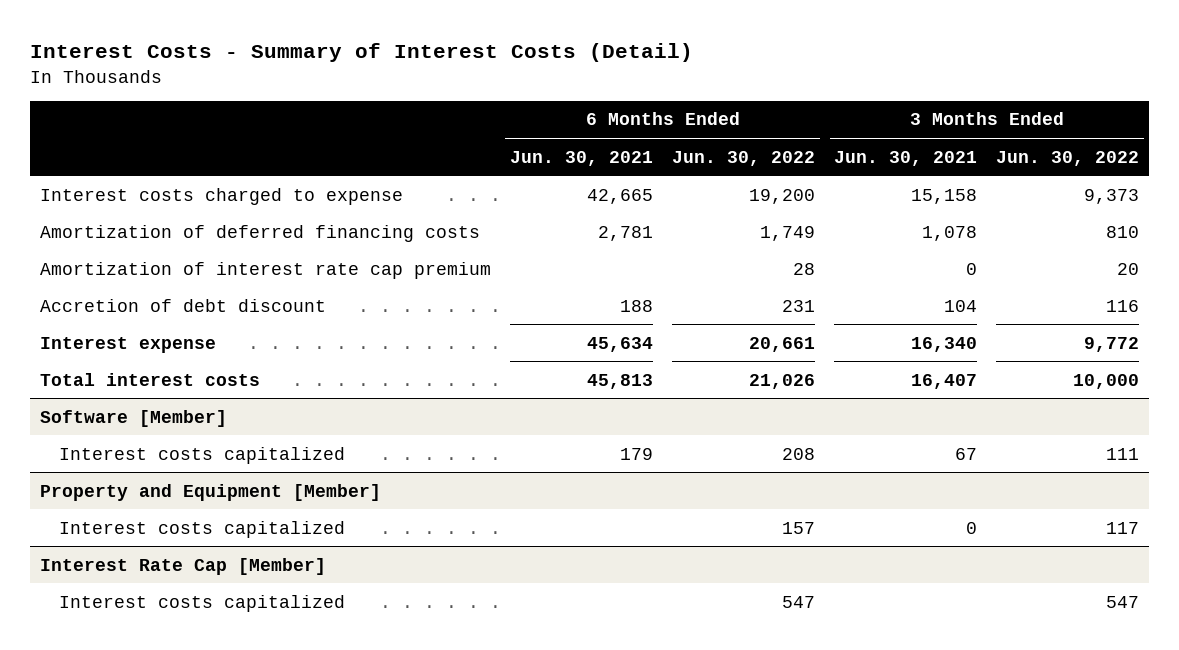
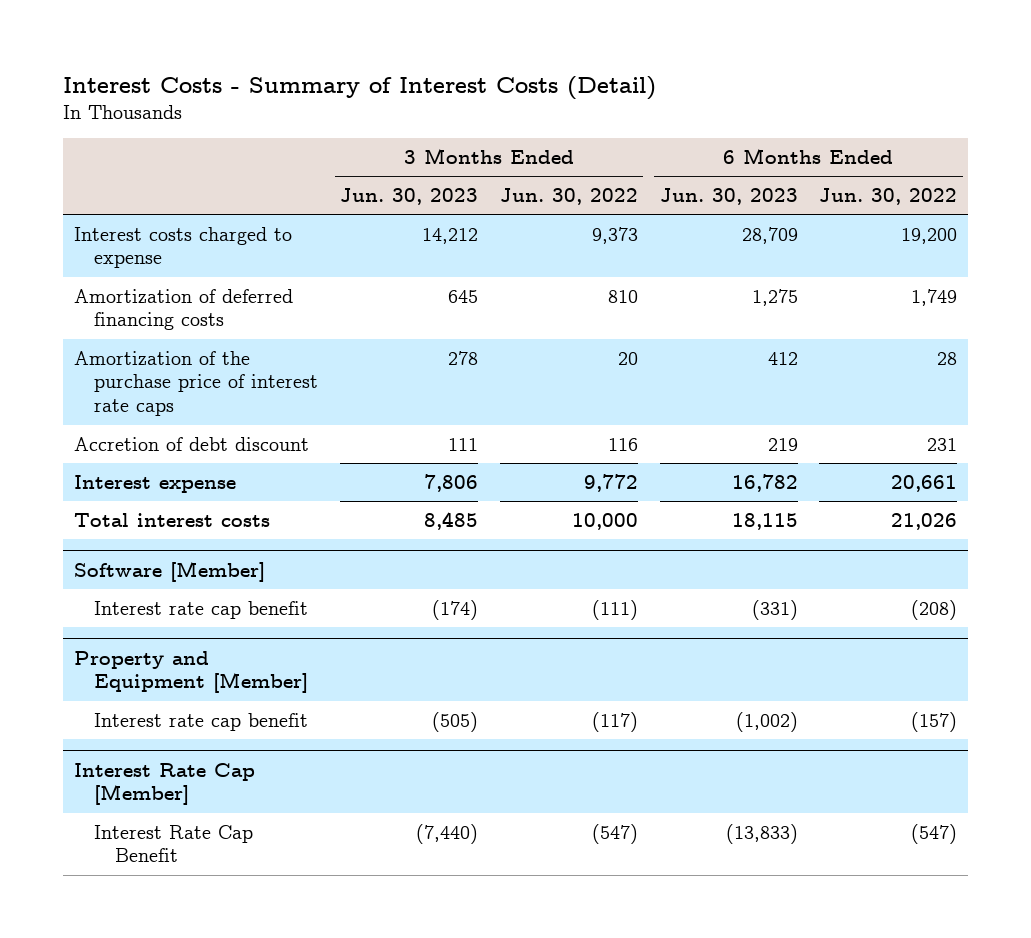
[510,150,654,166] Jun. 30, 2021 -> none
[834,150,978,166] Jun. 30, 2021 -> none
none -> [340,187,479,205] Jun. 30, 2023
none -> [659,187,798,205] Jun. 30, 2023
[39,261,491,279] Amortization of interest rate cap premium -> [73,350,319,417] Amortization of the purchase price of interest rate caps
[59,446,346,464] Interest costs capitalized -> none
none -> [94,600,309,619] Interest rate cap benefit
[59,520,346,538] Interest costs capitalized -> none
none -> [94,712,309,731] Interest rate cap benefit
[59,594,346,612] Interest costs capitalized -> none
none -> [94,824,254,863] Interest Rate Cap Benefit

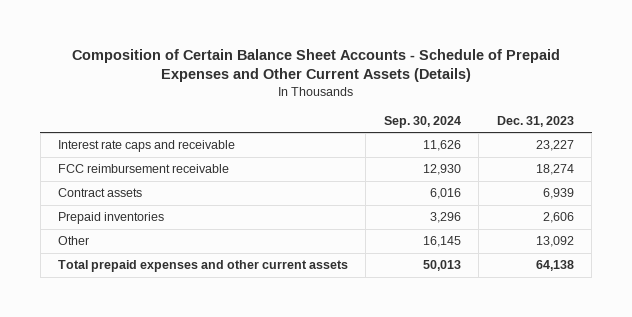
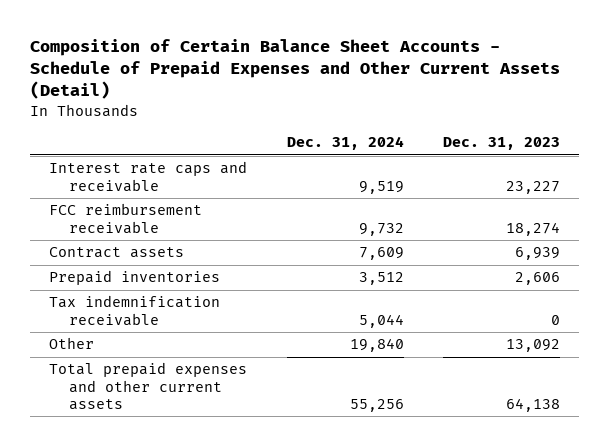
[71,48,560,83] Composition of Certain Balance Sheet Accounts - Schedule of Prepaid Expenses and Other Current Assets (Details) -> [29,38,560,100] Composition of Certain Balance Sheet Accounts - Schedule of Prepaid Expenses and Other Current Assets (Detail)
[383,115,461,128] Sep. 30, 2024 -> none
none -> [286,136,404,151] Dec. 31, 2024
none -> [49,295,221,326] Tax indemnification receivable

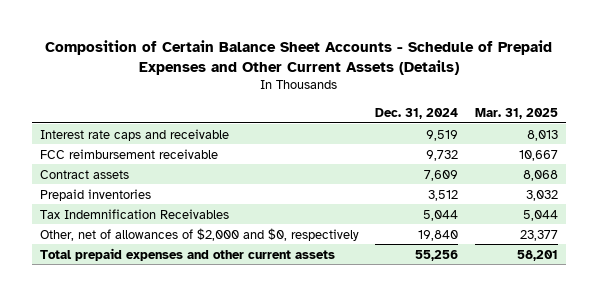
[29,38,560,100] Composition of Certain Balance Sheet Accounts - Schedule of Prepaid Expenses and Other Current Assets (Detail) -> [44,39,552,76] Composition of Certain Balance Sheet Accounts - Schedule of Prepaid Expenses and Other Current Assets (Details)
[442,137,560,151] Dec. 31, 2023 -> none
none -> [474,107,558,119] Mar. 31, 2025
[49,295,221,326] Tax indemnification receivable -> [39,208,229,219] Tax Indemnification Receivables
[49,337,95,350] Other -> [39,227,359,241] Other, net of allowances of $2,000 and $0, respectively

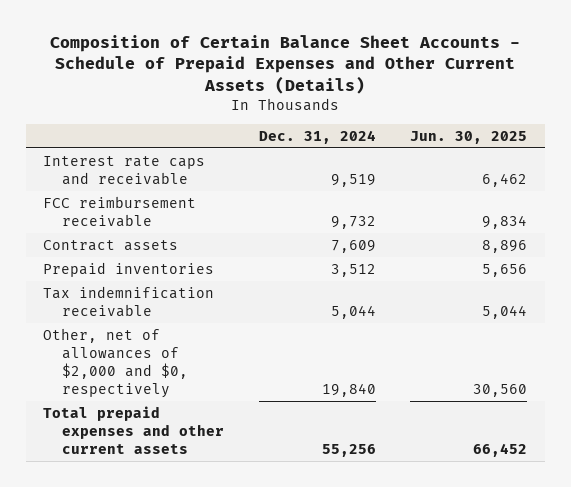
[474,107,558,119] Mar. 31, 2025 -> none
none -> [410,130,528,144] Jun. 30, 2025
[39,208,229,219] Tax Indemnification Receivables -> [43,285,215,317] Tax indemnification receivable

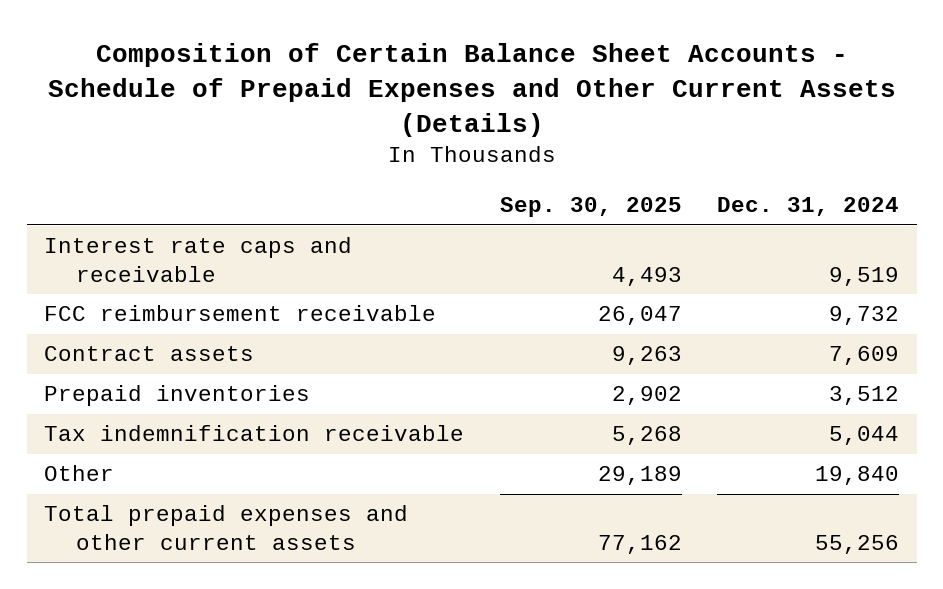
[410,130,528,144] Jun. 30, 2025 -> none
none -> [499,197,682,218] Sep. 30, 2025
[43,327,188,398] Other, net of allowances of $2,000 and $0, respectively -> [44,465,115,482] Other

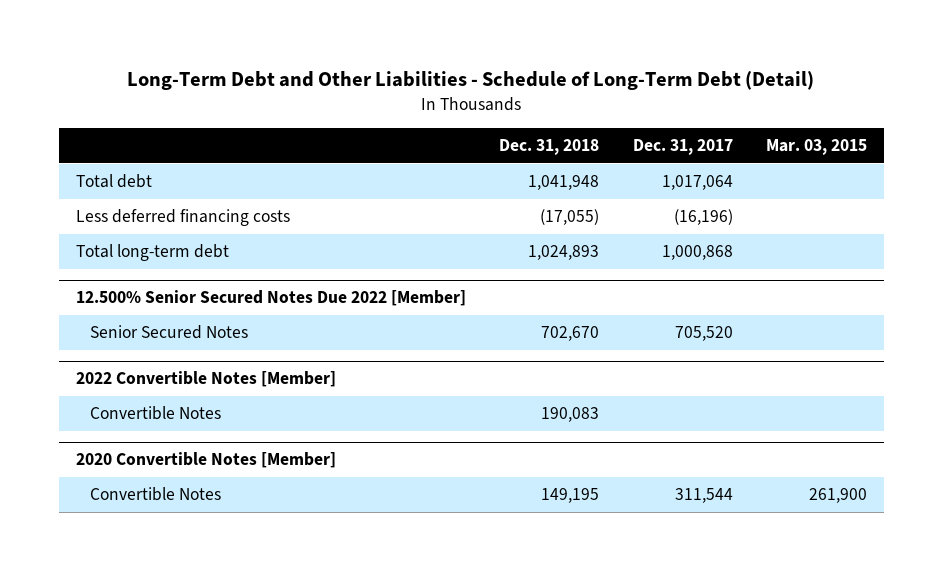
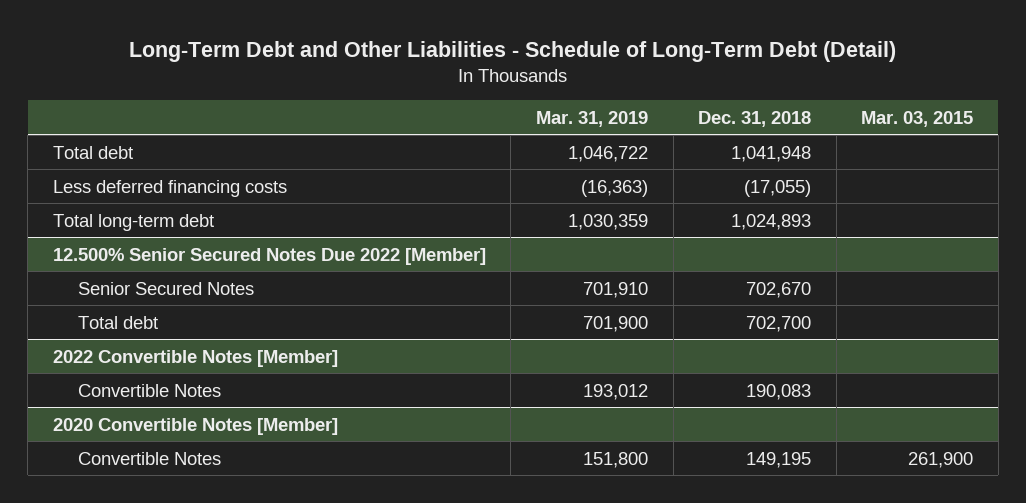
[632,139,733,156] Dec. 31, 2017 -> none
none -> [535,110,648,127] Mar. 31, 2019
none -> [77,315,158,329] Total debt

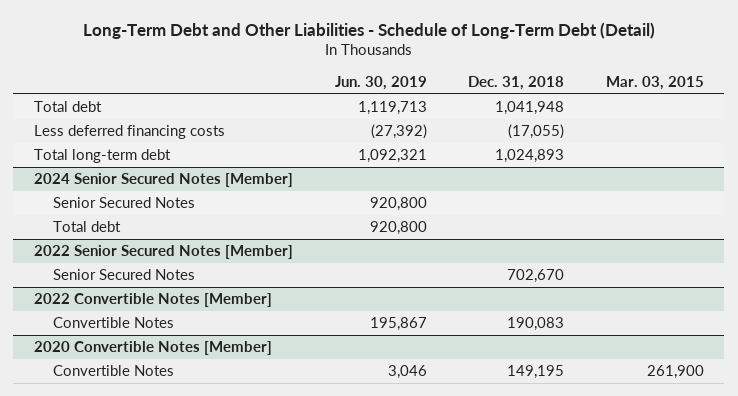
[535,110,648,127] Mar. 31, 2019 -> none
none -> [334,76,427,91] Jun. 30, 2019
none -> [34,173,294,188] 2024 Senior Secured Notes [Member]
none -> [52,197,195,209] Senior Secured Notes
none -> [52,221,121,233] Total debt
[52,247,486,265] 12.500% Senior Secured Notes Due 2022 [Member] -> [34,245,294,260] 2022 Senior Secured Notes [Member]
[77,315,158,329] Total debt -> none

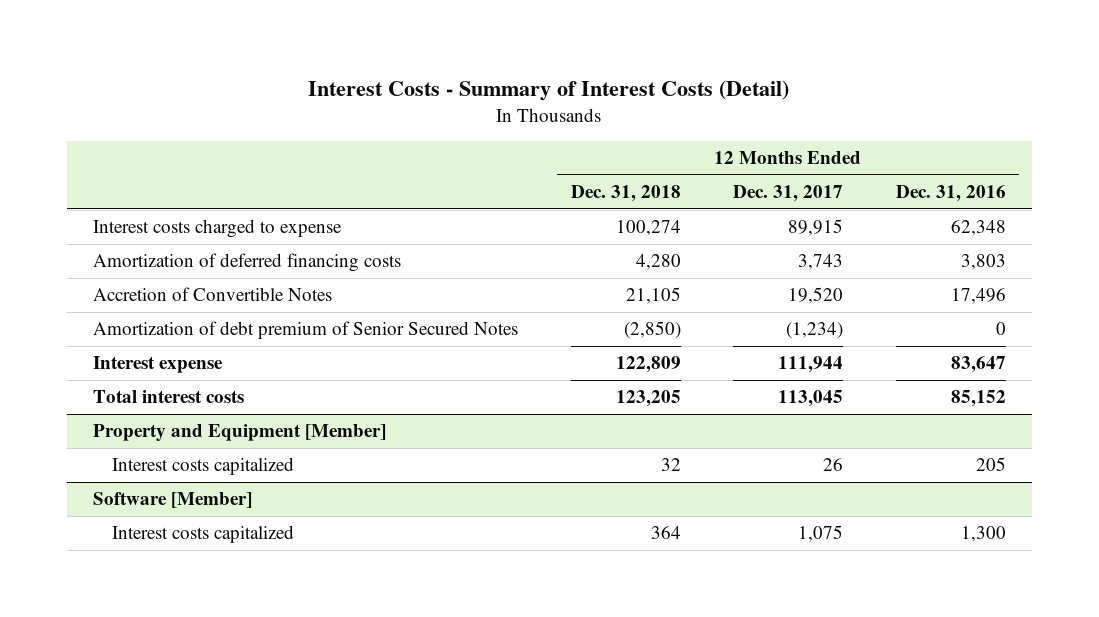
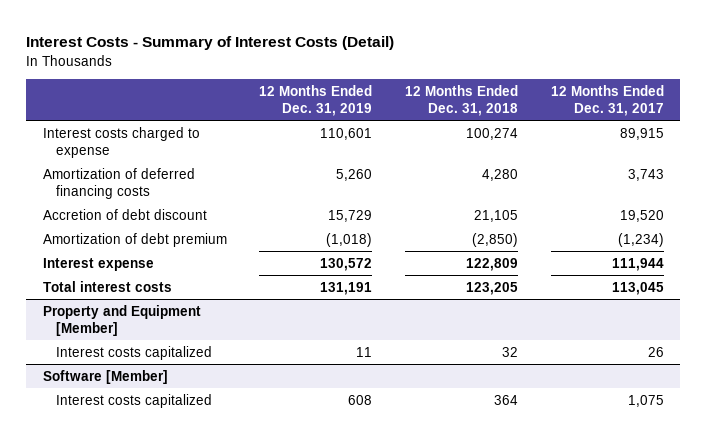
[895,185,1006,203] Dec. 31, 2016 -> none
none -> [259,84,373,116] 12 Months Ended Dec. 31, 2019
[92,287,332,302] Accretion of Convertible Notes -> [42,208,207,220] Accretion of debt discount
[92,321,518,340] Amortization of debt premium of Senior Secured Notes -> [42,232,227,247] Amortization of debt premium

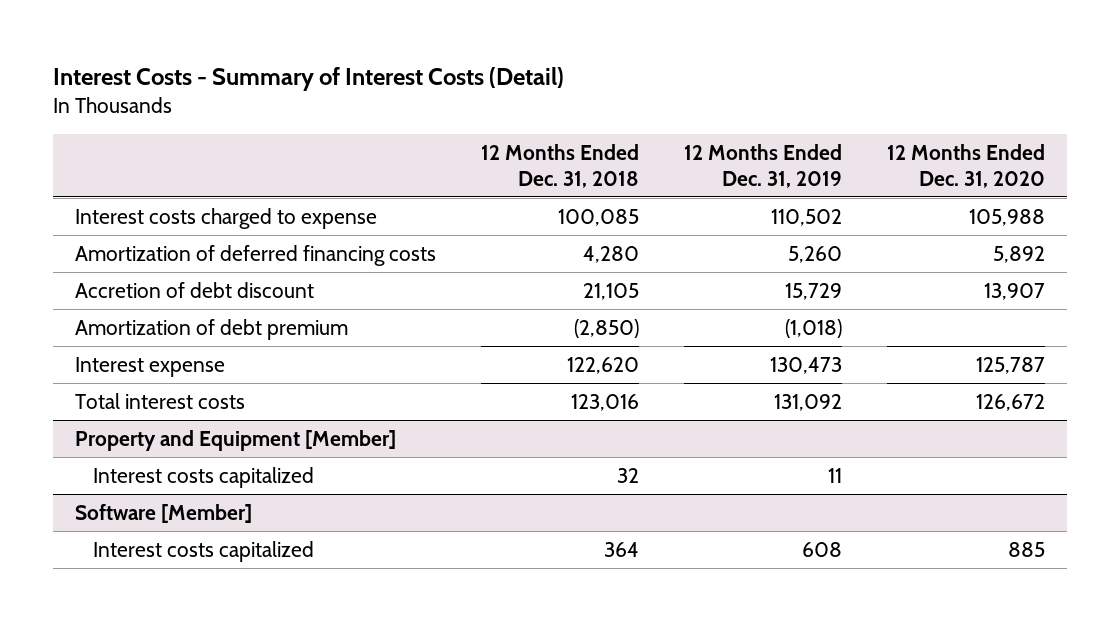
[550,84,664,116] 12 Months Ended Dec. 31, 2017 -> none
none -> [886,144,1045,188] 12 Months Ended Dec. 31, 2020
[320,127,373,140] 110,601 -> [770,208,842,226] 110,502
[466,127,519,140] 100,274 -> [557,208,639,226] 100,085
[320,257,373,271] 130,572 -> [769,356,842,374] 130,473
[466,257,519,271] 122,809 -> [566,356,639,374] 122,620
[320,281,373,295] 131,191 -> [773,393,842,411] 131,092
[466,281,519,295] 123,205 -> [570,393,639,411] 123,016

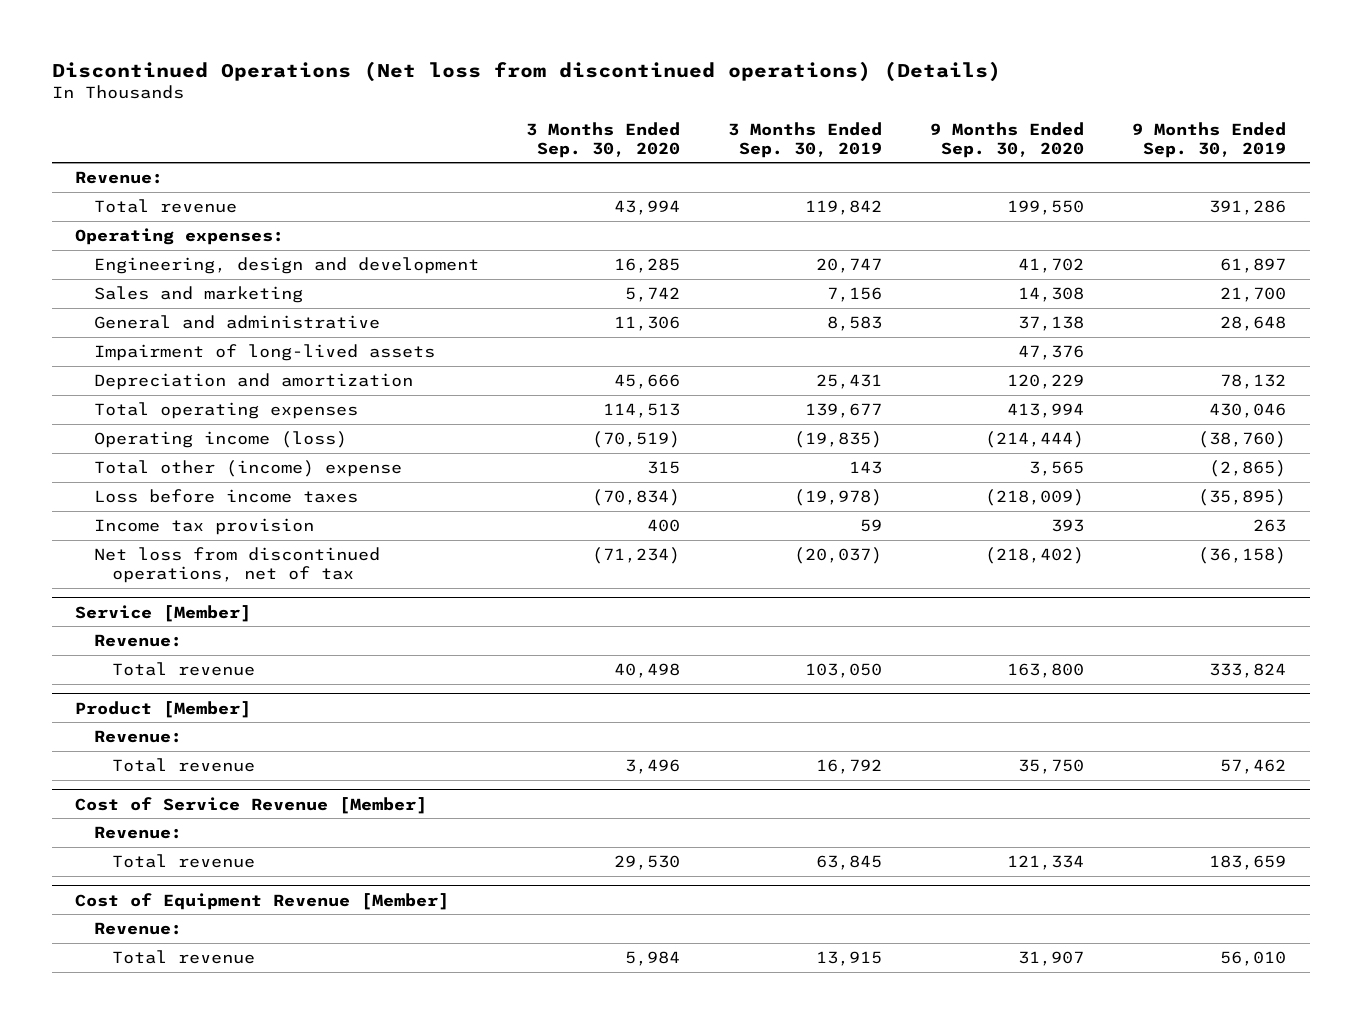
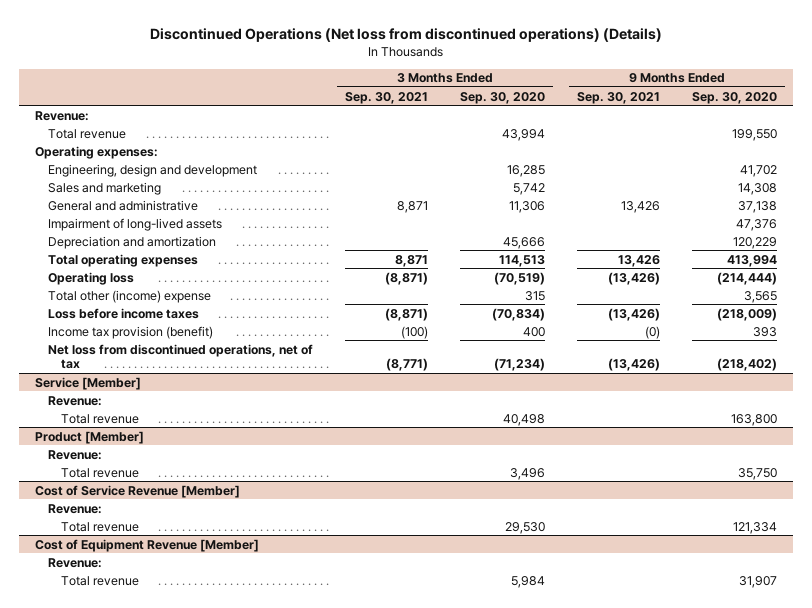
[728,121,883,158] 3 Months Ended Sep. 30, 2019 -> none
[1131,121,1286,158] 9 Months Ended Sep. 30, 2019 -> none
none -> [345,91,429,104] Sep. 30, 2021
none -> [577,91,661,104] Sep. 30, 2021
[93,430,347,448] Operating income (loss) -> [48,271,135,285] Operating loss
[93,517,314,535] Income tax provision -> [48,325,214,339] Income tax provision (benefit)

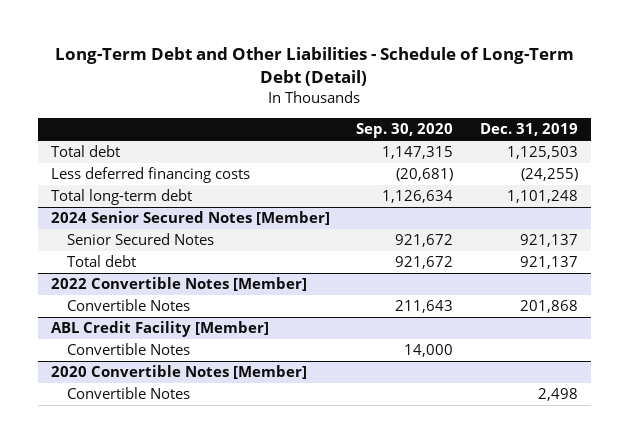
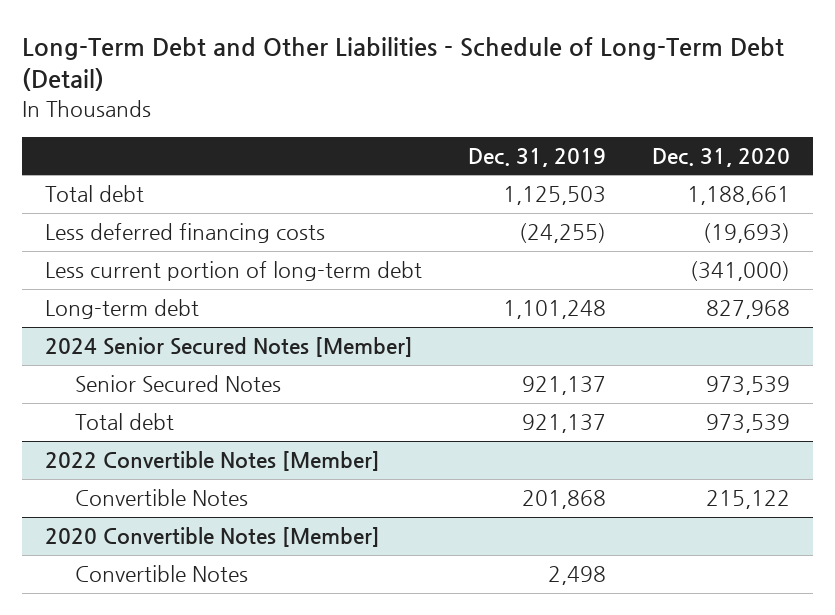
[356,123,454,139] Sep. 30, 2020 -> none
none -> [651,147,790,167] Dec. 31, 2020
none -> [45,261,423,282] Less current portion of long-term debt
[50,189,192,206] Total long-term debt -> [45,299,200,320] Long-term debt
[50,321,269,338] ABL Credit Facility [Member] -> none
[66,343,190,356] Convertible Notes -> none

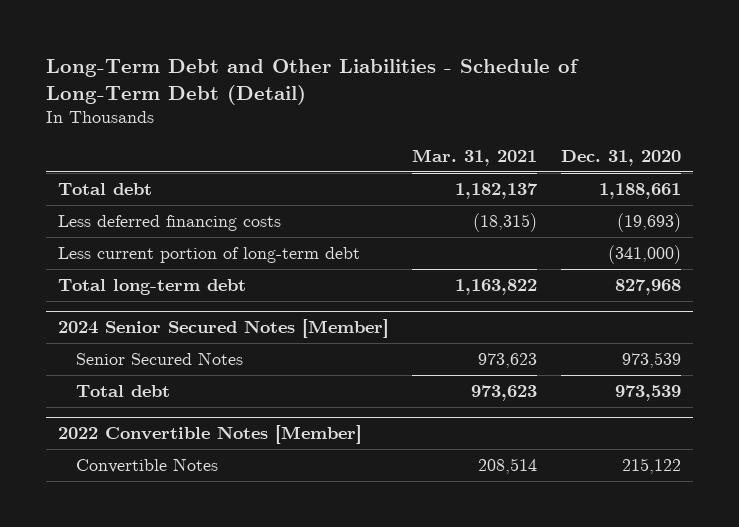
[467,147,606,167] Dec. 31, 2019 -> none
none -> [412,149,538,167] Mar. 31, 2021
[45,299,200,320] Long-term debt -> [57,278,246,295] Total long-term debt
[45,527,381,548] 2020 Convertible Notes [Member] -> none
[74,565,248,583] Convertible Notes -> none

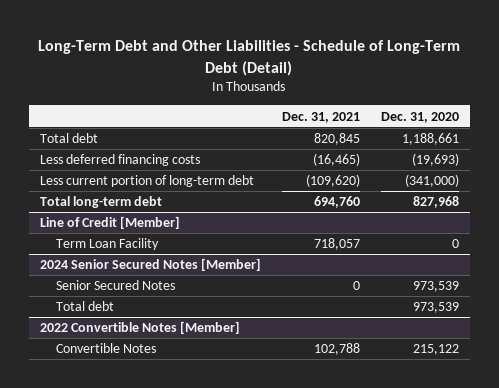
[412,149,538,167] Mar. 31, 2021 -> none
none -> [281,111,360,123] Dec. 31, 2021
none -> [39,216,180,230] Line of Credit [Member]
none -> [56,238,160,251] Term Loan Facility

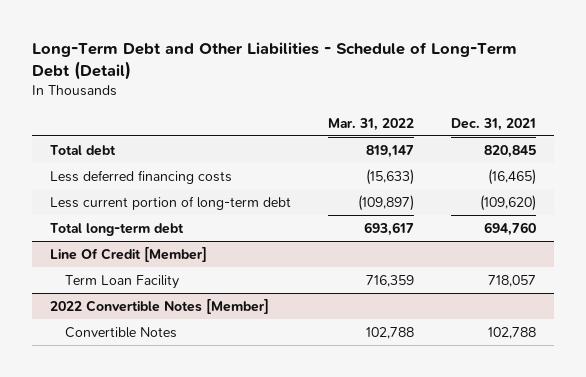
[381,111,460,123] Dec. 31, 2020 -> none
none -> [328,117,415,131] Mar. 31, 2022
[39,216,180,230] Line of Credit [Member] -> [50,246,208,262] Line Of Credit [Member]
[39,258,261,272] 2024 Senior Secured Notes [Member] -> none
[56,280,176,291] Senior Secured Notes -> none
[56,301,115,312] Total debt -> none

